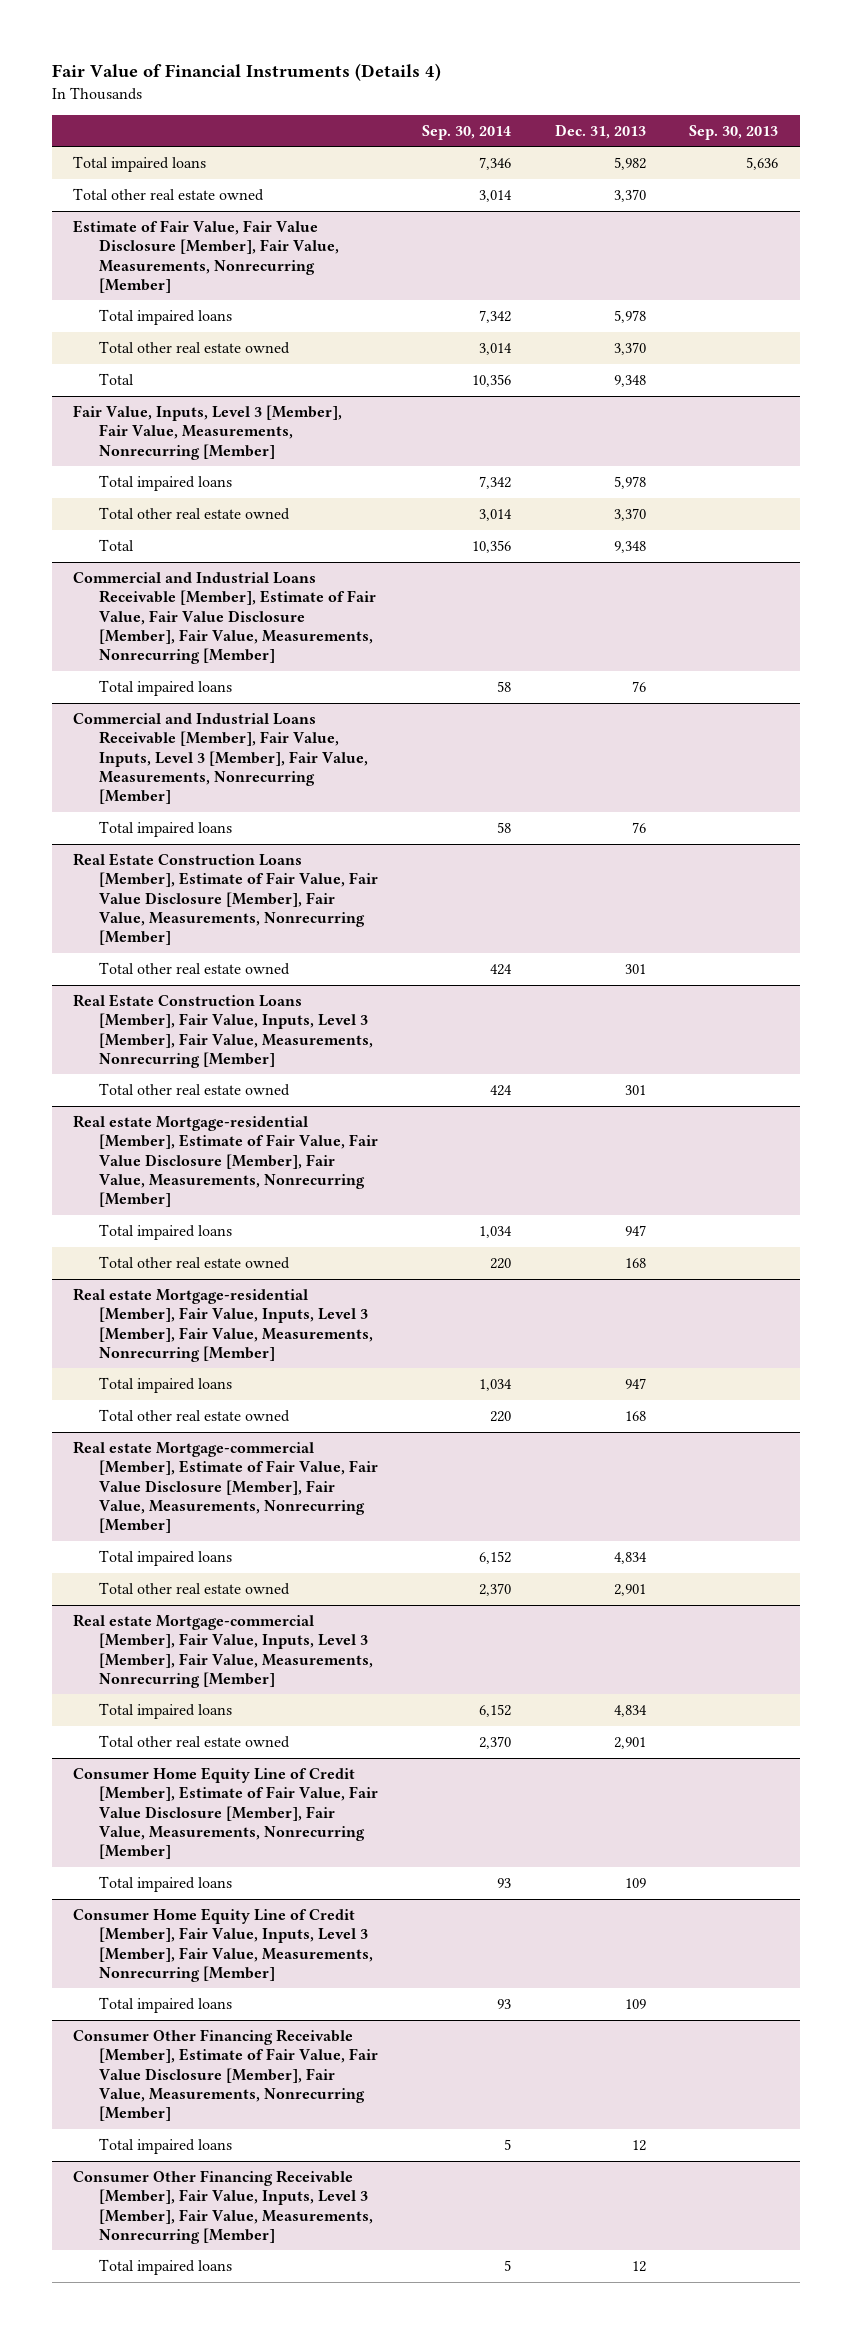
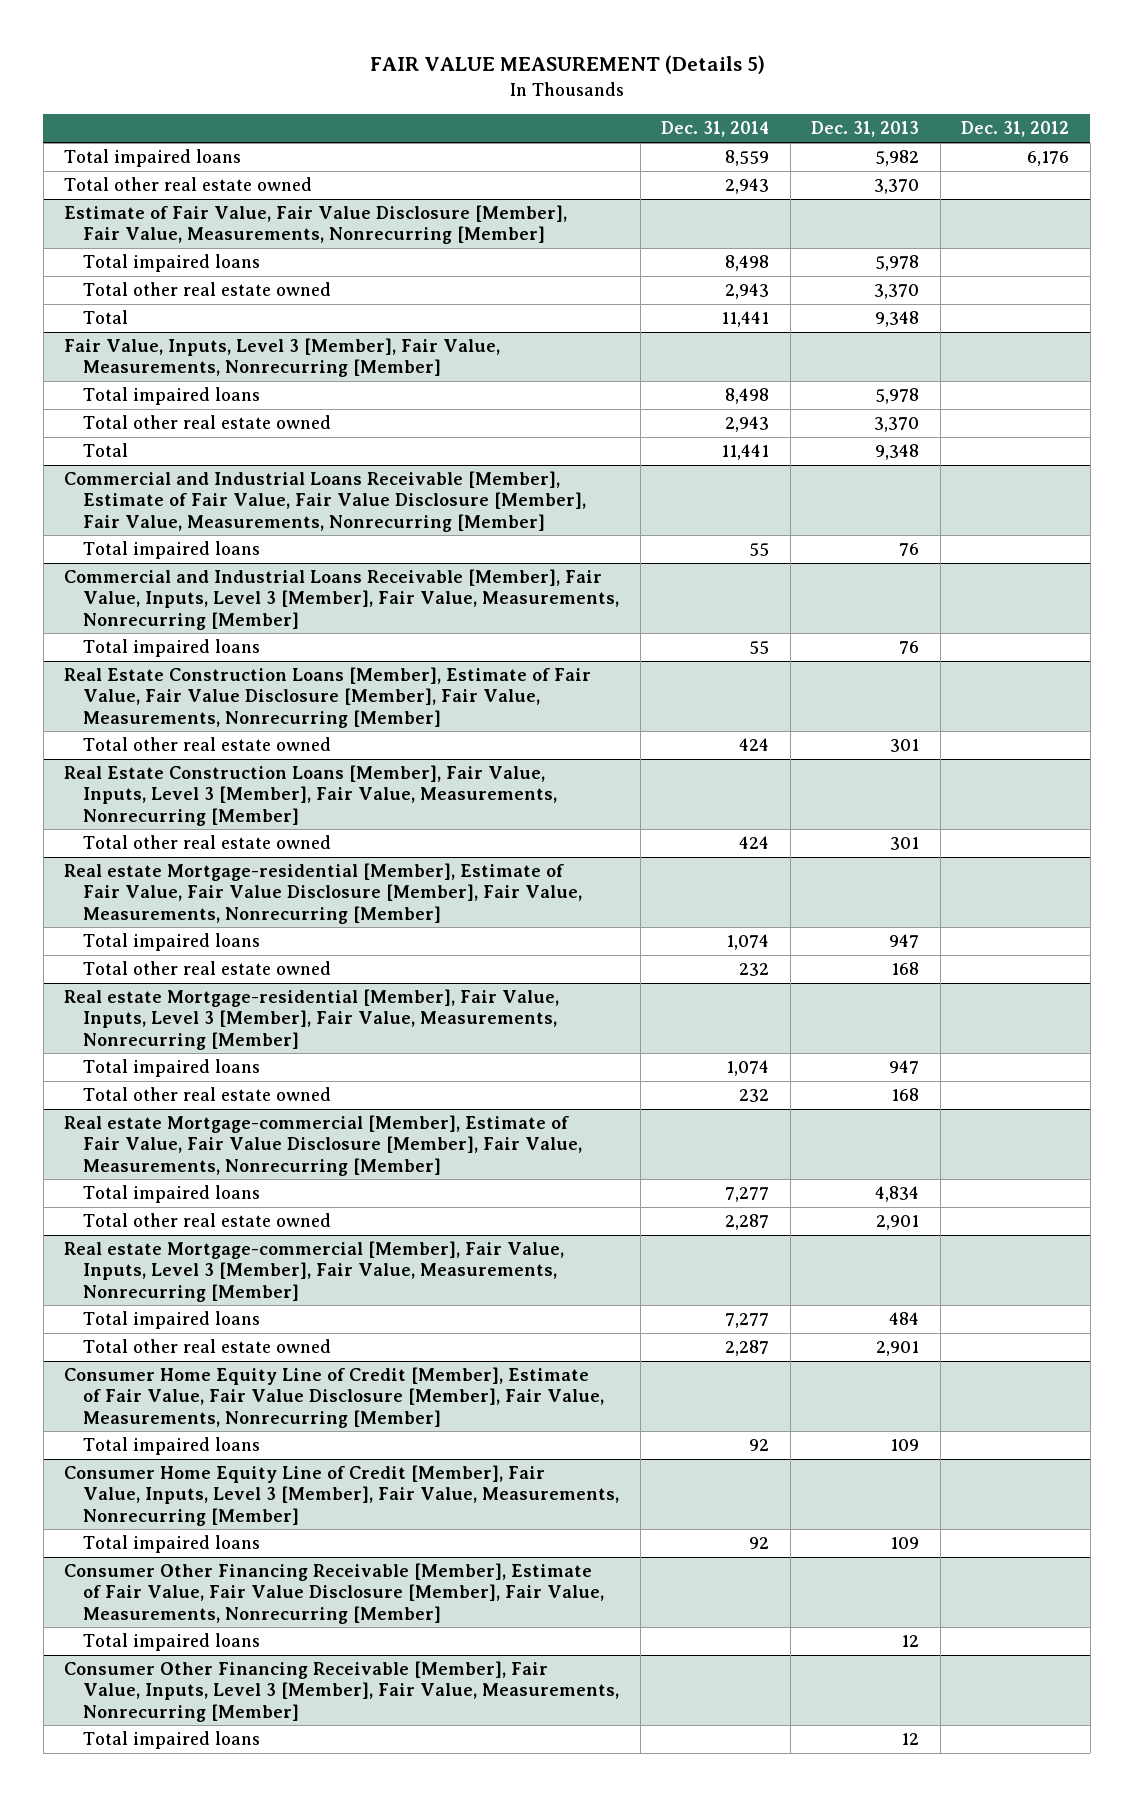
[51,62,441,81] Fair Value of Financial Instruments (Details 4) -> [369,55,765,75] FAIR VALUE MEASUREMENT (Details 5)
[421,124,511,140] Sep. 30, 2014 -> none
[689,124,779,140] Sep. 30, 2013 -> none
none -> [661,121,770,138] Dec. 31, 2014
none -> [961,121,1070,138] Dec. 31, 2012
[613,1705,647,1718] 4,834 -> [889,1312,920,1326] 484

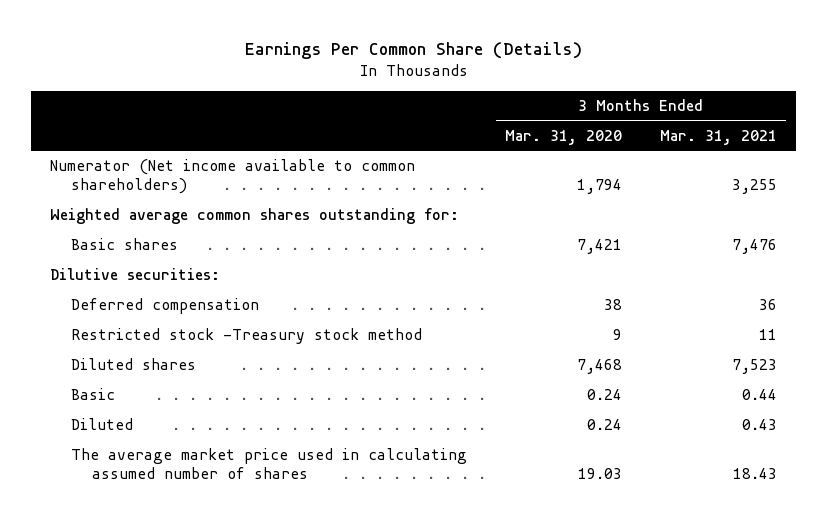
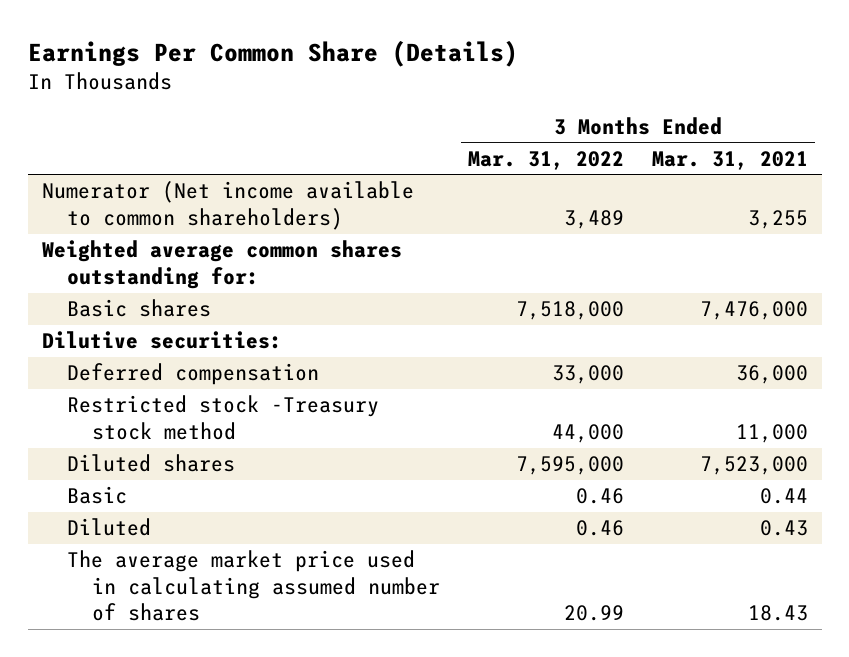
[505,129,623,145] Mar. 31, 2020 -> none
none -> [467,150,624,170] Mar. 31, 2022
[731,239,777,255] 7,476 -> [699,301,808,321] 7,476,000
[758,299,777,311] 36 -> [735,365,808,385] 36,000
[758,329,777,341] 11 -> [735,423,808,443] 11,000
[731,359,777,375] 7,523 -> [699,456,808,476] 7,523,000

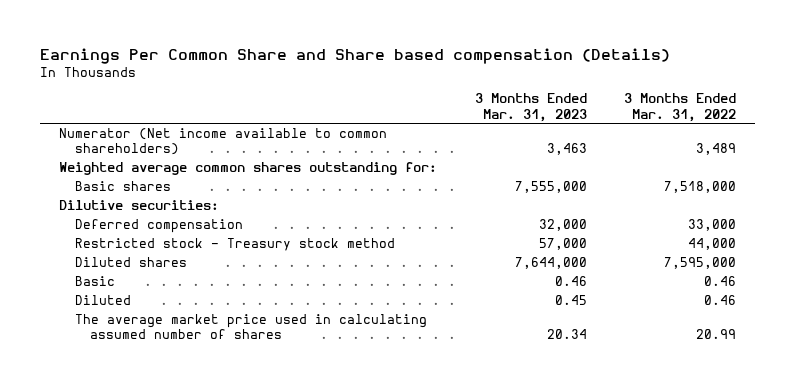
[27,39,518,67] Earnings Per Common Share (Details) -> [39,47,670,64] Earnings Per Common Share and Share based compensation (Details)
[651,150,808,170] Mar. 31, 2021 -> none
none -> [474,93,587,122] 3 Months Ended Mar. 31, 2023
[66,395,379,440] Restricted stock -Treasury stock method -> [74,238,395,252] Restricted stock - Treasury stock method

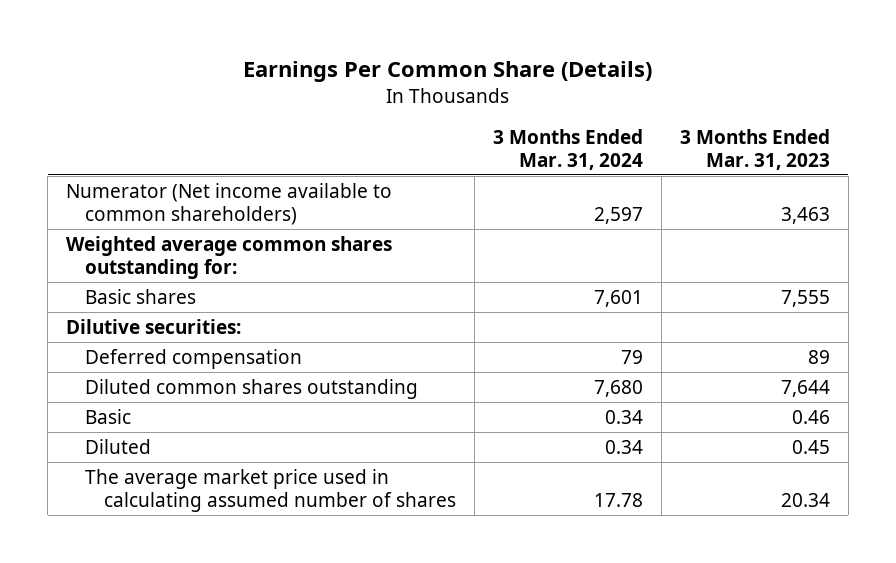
[39,47,670,64] Earnings Per Common Share and Share based compensation (Details) -> [243,61,653,83] Earnings Per Common Share (Details)
[624,93,737,122] 3 Months Ended Mar. 31, 2022 -> none
none -> [493,128,644,170] 3 Months Ended Mar. 31, 2024
[514,181,587,194] 7,555,000 -> [780,289,830,307] 7,555
[74,238,395,252] Restricted stock - Treasury stock method -> none
[538,219,587,232] 32,000 -> [807,349,830,364] 89
[74,257,187,268] Diluted shares -> [85,378,419,399] Diluted common shares outstanding
[514,257,587,270] 7,644,000 -> [780,379,830,397] 7,644

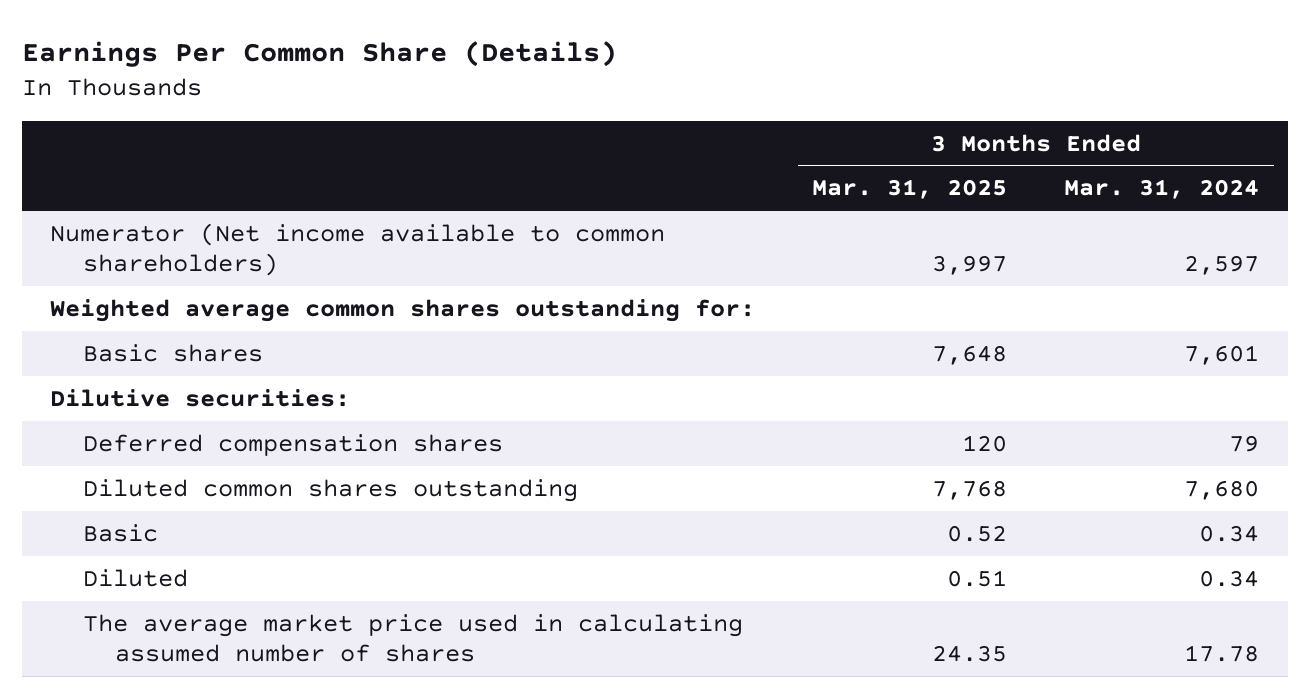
[679,128,830,170] 3 Months Ended Mar. 31, 2023 -> none
none -> [812,179,1008,200] Mar. 31, 2025
[85,348,303,369] Deferred compensation -> [82,433,503,456] Deferred compensation shares

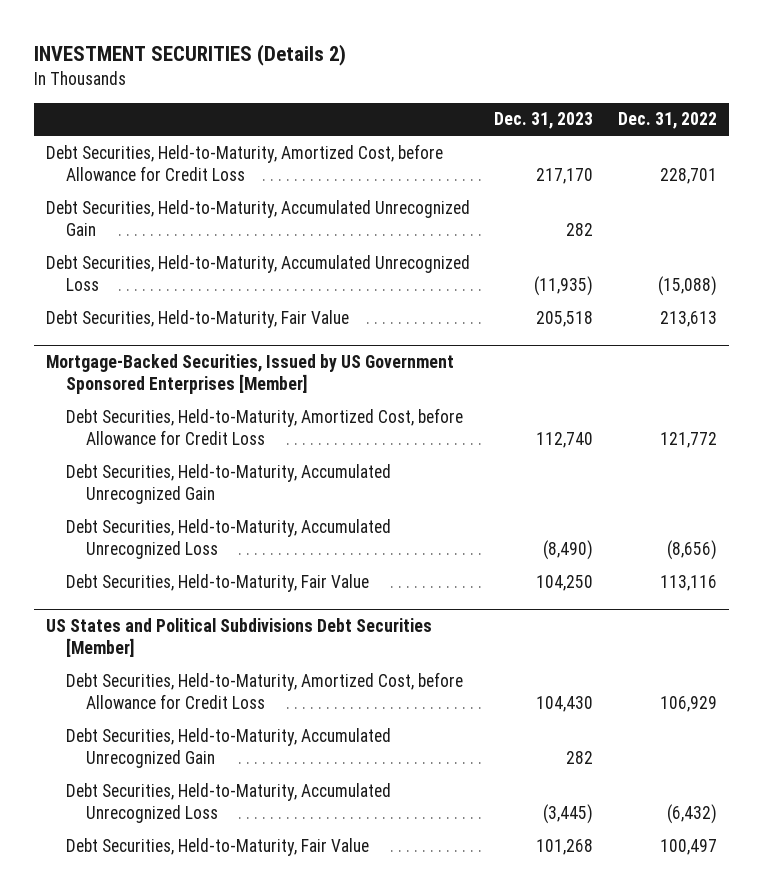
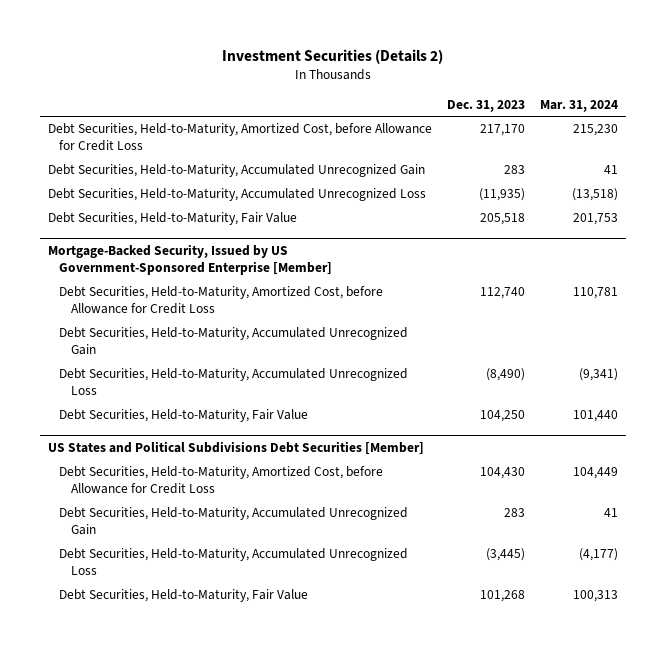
[33,44,346,67] INVESTMENT SECURITIES (Details 2) -> [222,48,444,64] Investment Securities (Details 2)
[617,112,717,130] Dec. 31, 2022 -> none
none -> [540,99,619,112] Mar. 31, 2024
[566,223,594,237] 282 -> [504,165,526,175] 283
[45,353,454,395] Mortgage-Backed Securities, Issued by US Government Sponsored Enterprises [Member] -> [47,243,333,275] Mortgage-Backed Security, Issued by US Government-Sponsored Enterprise [Member]
[566,751,594,765] 282 -> [504,508,526,518] 283

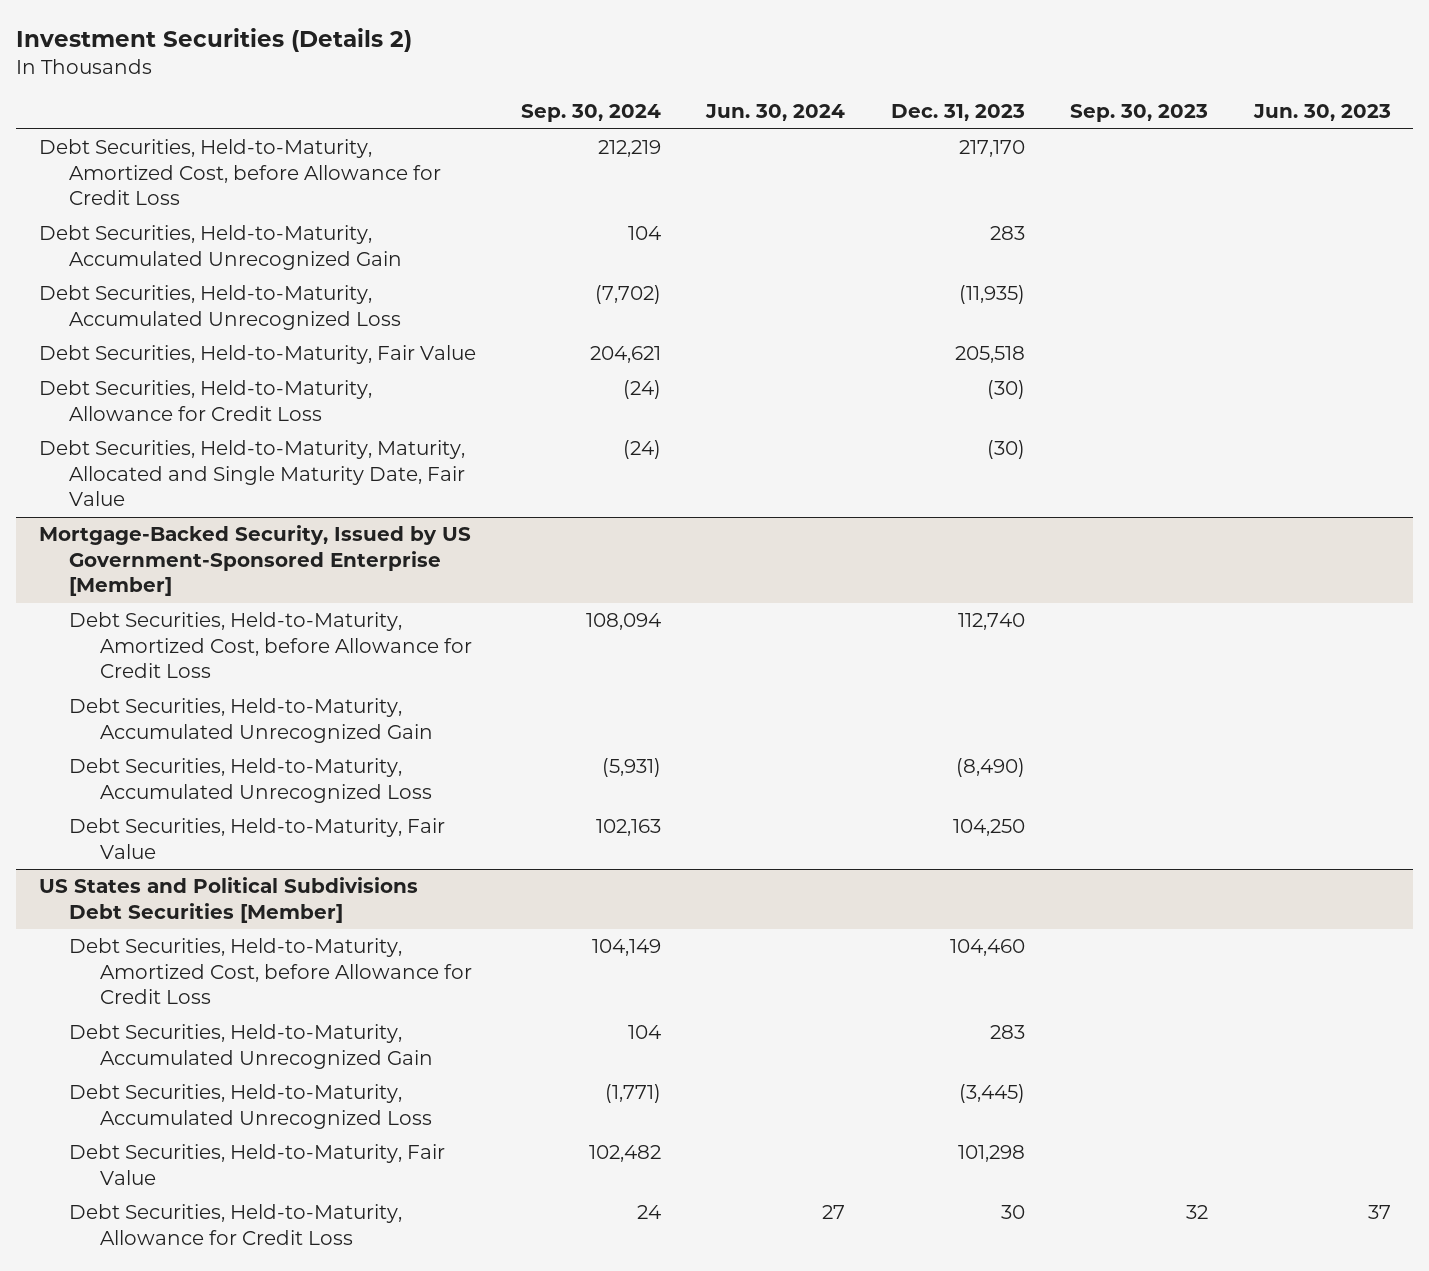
[540,99,619,112] Mar. 31, 2024 -> none
none -> [521,104,662,123] Sep. 30, 2024
none -> [705,104,846,122] Jun. 30, 2024
none -> [1070,104,1209,123] Sep. 30, 2023
none -> [1252,104,1391,122] Jun. 30, 2023
none -> [38,380,372,421] Debt Securities, Held-to-Maturity, Allowance for Credit Loss
none -> [38,440,466,507] Debt Securities, Held-to-Maturity, Maturity, Allocated and Single Maturity Date, Fair Value
[480,467,526,480] 104,430 -> [949,939,1025,957] 104,460
[480,590,526,603] 101,268 -> [957,1145,1025,1163] 101,298
none -> [69,1204,403,1245] Debt Securities, Held-to-Maturity, Allowance for Credit Loss

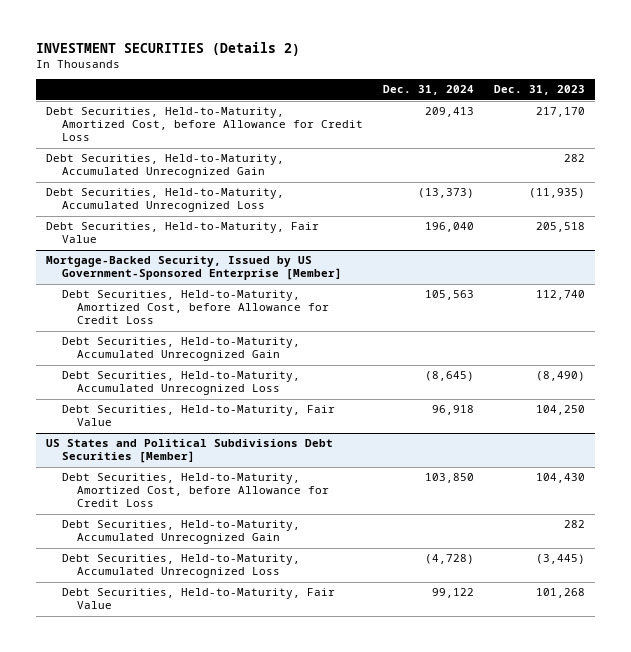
[16,28,413,53] Investment Securities (Details 2) -> [35,41,300,56] INVESTMENT SECURITIES (Details 2)
[521,104,662,123] Sep. 30, 2024 -> none
[705,104,846,122] Jun. 30, 2024 -> none
[1070,104,1209,123] Sep. 30, 2023 -> none
[1252,104,1391,122] Jun. 30, 2023 -> none
none -> [382,85,474,96] Dec. 31, 2024
[989,226,1025,241] 283 -> [564,154,586,163] 282
[38,380,372,421] Debt Securities, Held-to-Maturity, Allowance for Credit Loss -> none
[38,440,466,507] Debt Securities, Held-to-Maturity, Maturity, Allocated and Single Maturity Date, Fair Value -> none
[949,939,1025,957] 104,460 -> [536,473,586,484] 104,430
[989,1025,1025,1040] 283 -> [564,520,586,529] 282
[69,1204,403,1245] Debt Securities, Held-to-Maturity, Allowance for Credit Loss -> none
[957,1145,1025,1163] 101,298 -> [536,588,586,599] 101,268

